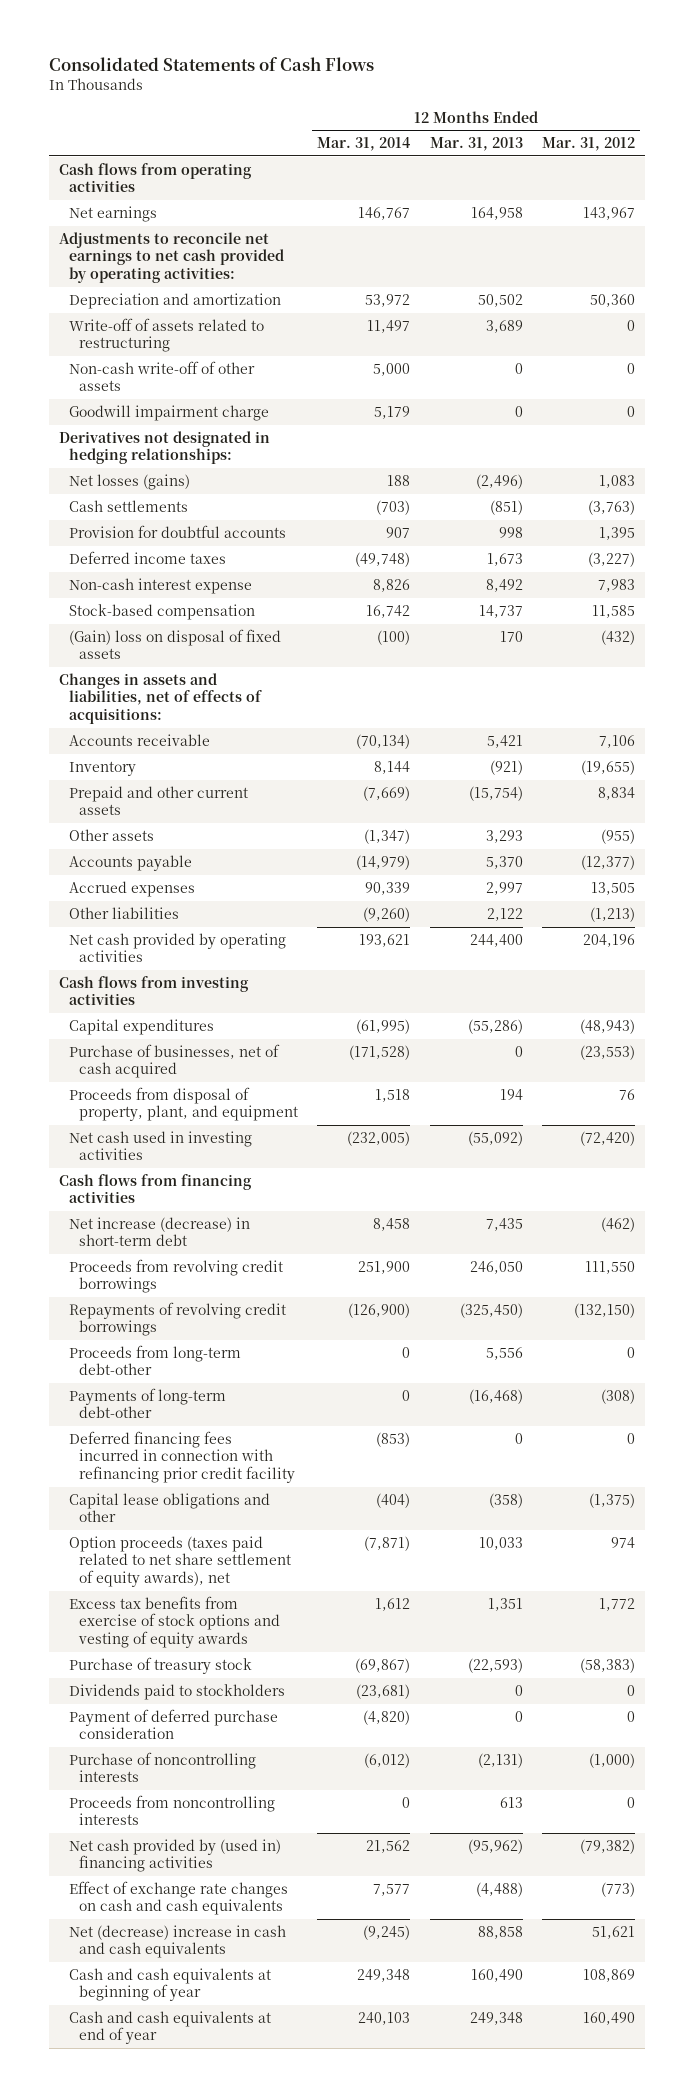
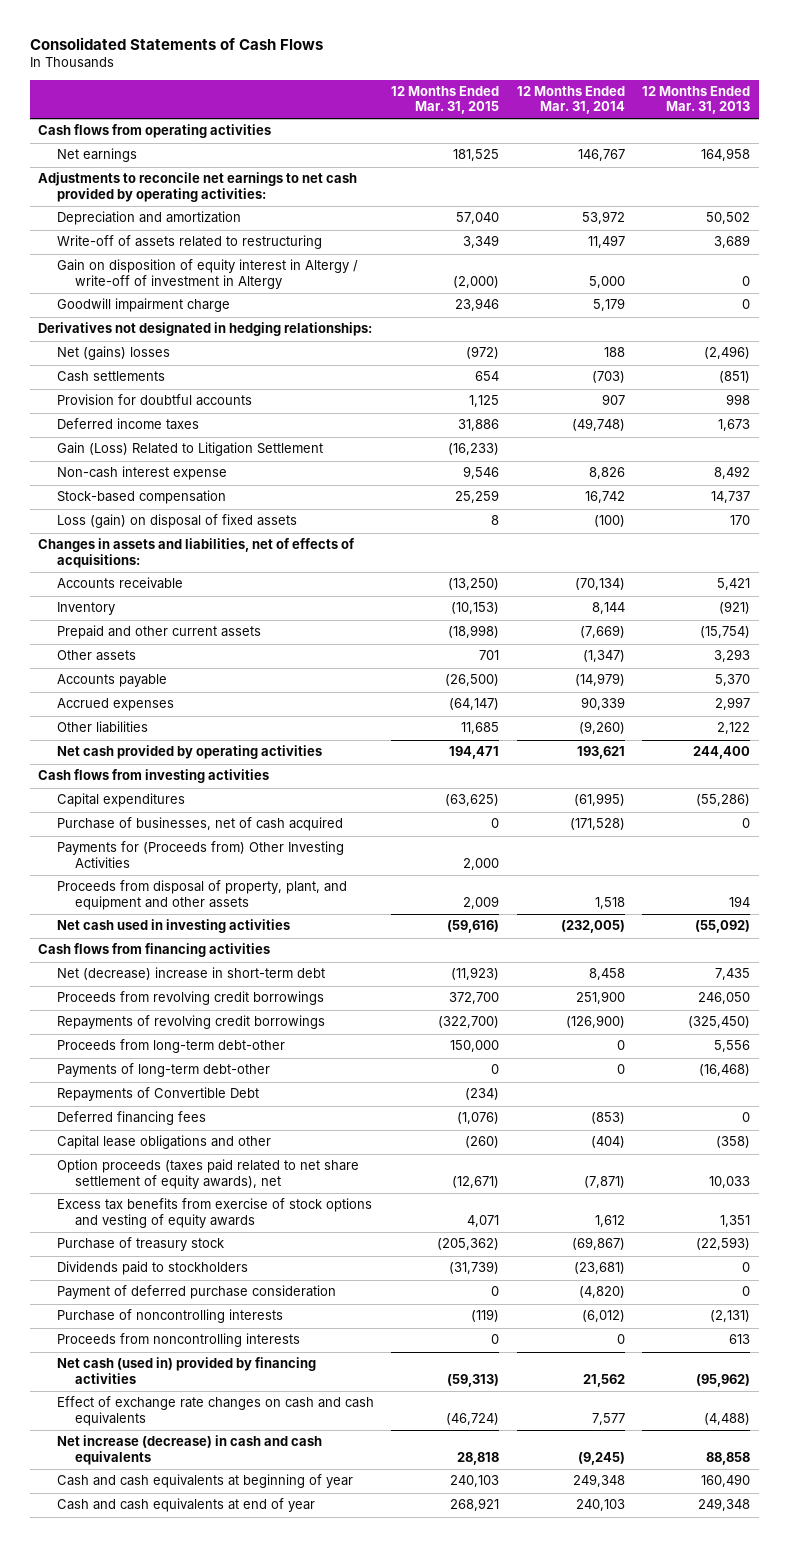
[542,137,636,152] Mar. 31, 2012 -> none
none -> [391,86,500,115] 12 Months Ended Mar. 31, 2015
[68,361,255,392] Non-cash write-off of other assets -> [56,259,358,289] Gain on disposition of equity interest in Altergy / write-off of investment in Altergy
[68,474,190,491] Net losses (gains) -> [56,346,170,361] Net (gains) losses
none -> [56,442,323,457] Gain (Loss) Related to Litigation Settlement
[68,629,281,660] (Gain) loss on disposal of fixed assets -> [56,514,297,529] Loss (gain) on disposal of fixed assets
none -> [56,841,344,868] Payments for (Proceeds from) Other Investing Activities
[68,1087,298,1122] Proceeds from disposal of property, plant, and equipment -> [56,880,347,910] Proceeds from disposal of property, plant, and equipment and other assets
[68,1217,250,1247] Net increase (decrease) in short-term debt -> [56,967,325,981] Net (decrease) increase in short-term debt
none -> [56,1087,259,1102] Repayments of Convertible Debt
[68,1431,295,1483] Deferred financing fees incurred in connection with refinancing prior credit facility -> [56,1111,206,1126] Deferred financing fees
[68,1839,281,1873] Net cash provided by (used in) financing activities -> [56,1357,316,1384] Net cash (used in) provided by financing activities
[68,1925,286,1959] Net (decrease) increase in cash and cash equivalents -> [56,1435,322,1465] Net increase (decrease) in cash and cash equivalents

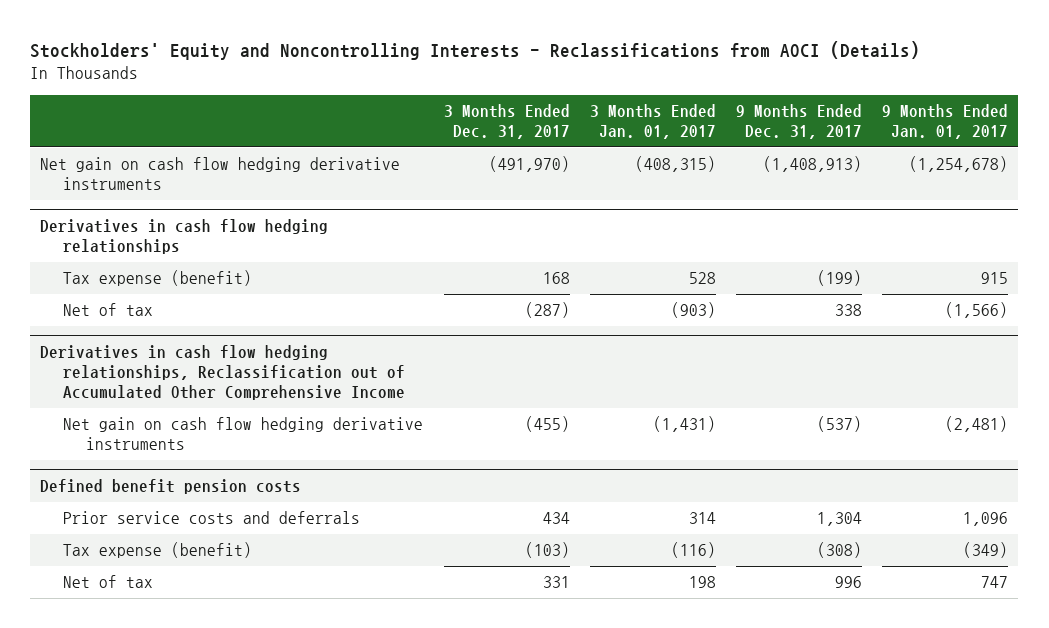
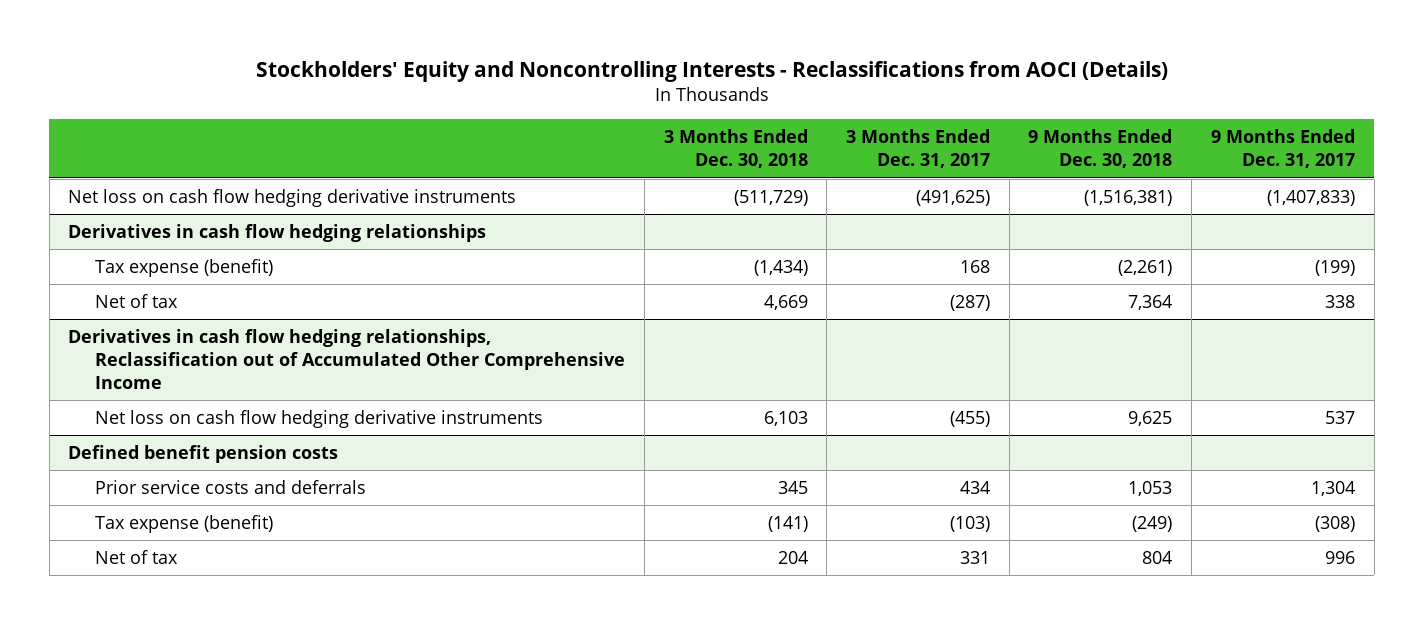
[589,104,716,140] 3 Months Ended Jan. 01, 2017 -> none
[882,104,1009,140] 9 Months Ended Jan. 01, 2017 -> none
none -> [663,129,808,169] 3 Months Ended Dec. 30, 2018
none -> [1028,129,1173,169] 9 Months Ended Dec. 30, 2018
[40,157,401,191] Net gain on cash flow hedging derivative instruments -> [68,189,517,208] Net loss on cash flow hedging derivative instruments
[488,156,570,173] (491,970) -> [916,190,991,207] (491,625)
[763,156,863,173] (1,408,913) -> [1266,190,1355,207] (1,407,833)
[63,417,424,451] Net gain on cash flow hedging derivative instruments -> [95,410,544,429] Net loss on cash flow hedging derivative instruments
[817,416,863,433] (537) -> [1324,411,1355,425] 537

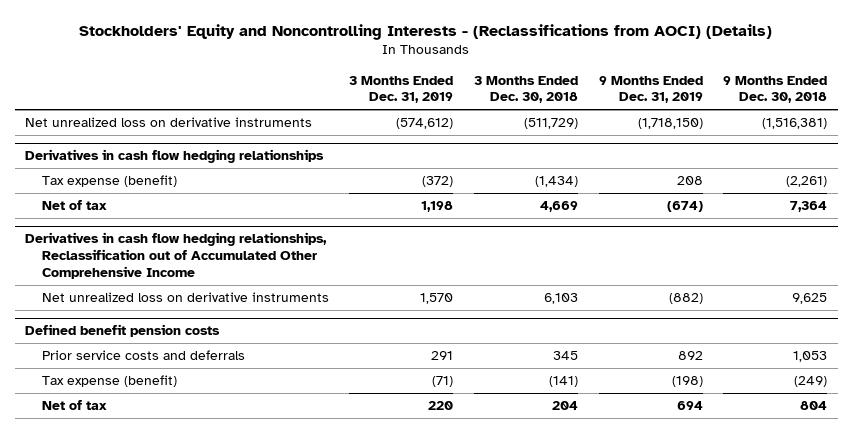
[255,61,1168,83] Stockholders' Equity and Noncontrolling Interests - Reclassifications from AOCI (Details) -> [79,23,773,40] Stockholders' Equity and Noncontrolling Interests - (Reclassifications from AOCI) (Details)
[846,129,991,169] 3 Months Ended Dec. 31, 2017 -> none
[1210,129,1355,169] 9 Months Ended Dec. 31, 2017 -> none
none -> [349,75,454,104] 3 Months Ended Dec. 31, 2019
none -> [598,75,703,104] 9 Months Ended Dec. 31, 2019
[68,189,517,208] Net loss on cash flow hedging derivative instruments -> [25,116,313,127] Net unrealized loss on derivative instruments
[95,410,544,429] Net loss on cash flow hedging derivative instruments -> [41,291,329,302] Net unrealized loss on derivative instruments

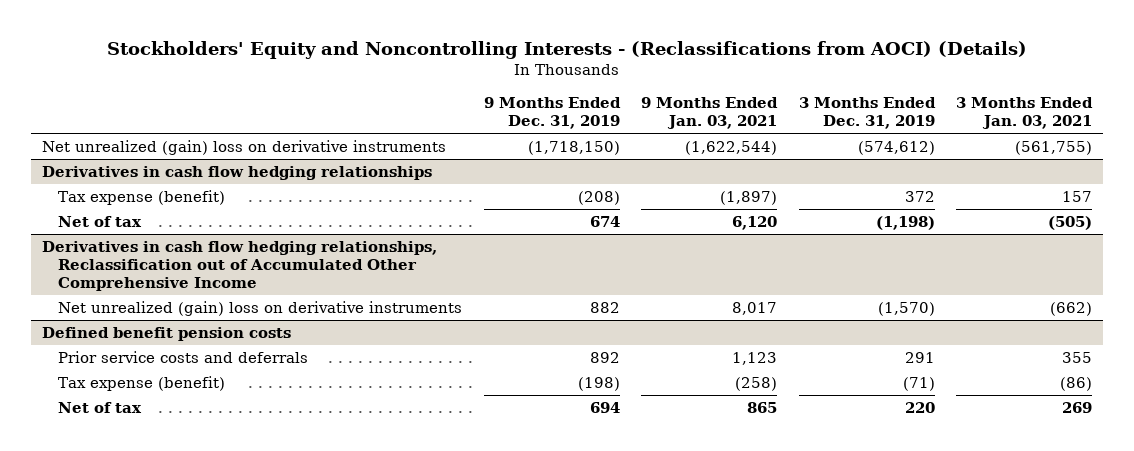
[474,75,579,104] 3 Months Ended Dec. 30, 2018 -> none
[723,75,828,104] 9 Months Ended Dec. 30, 2018 -> none
none -> [641,96,779,130] 9 Months Ended Jan. 03, 2021
none -> [956,96,1094,130] 3 Months Ended Jan. 03, 2021
[25,116,313,127] Net unrealized loss on derivative instruments -> [41,140,446,156] Net unrealized (gain) loss on derivative instruments
[422,175,454,187] (372) -> [904,191,935,203] 372
[676,175,703,185] 208 -> [577,191,620,206] (208)
[421,200,454,212] 1,198 -> [875,216,935,231] (1,198)
[666,200,703,212] (674) -> [589,216,620,228] 674
[41,291,329,302] Net unrealized loss on derivative instruments -> [58,301,463,317] Net unrealized (gain) loss on derivative instruments
[420,292,454,304] 1,570 -> [877,302,935,317] (1,570)
[668,292,703,304] (882) -> [589,302,620,314] 882

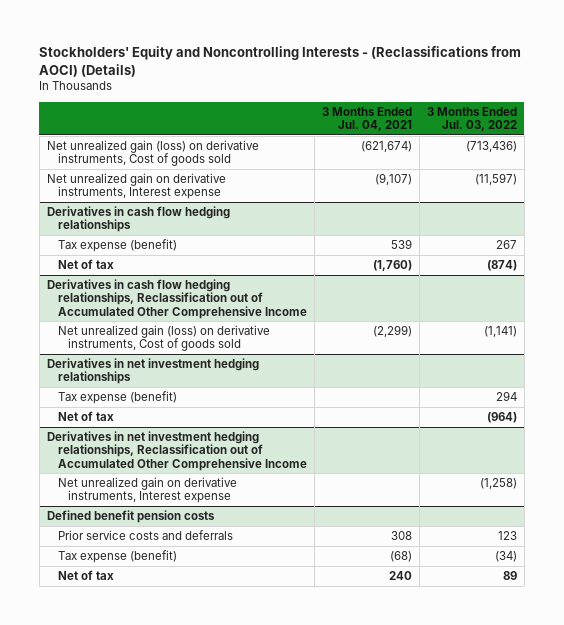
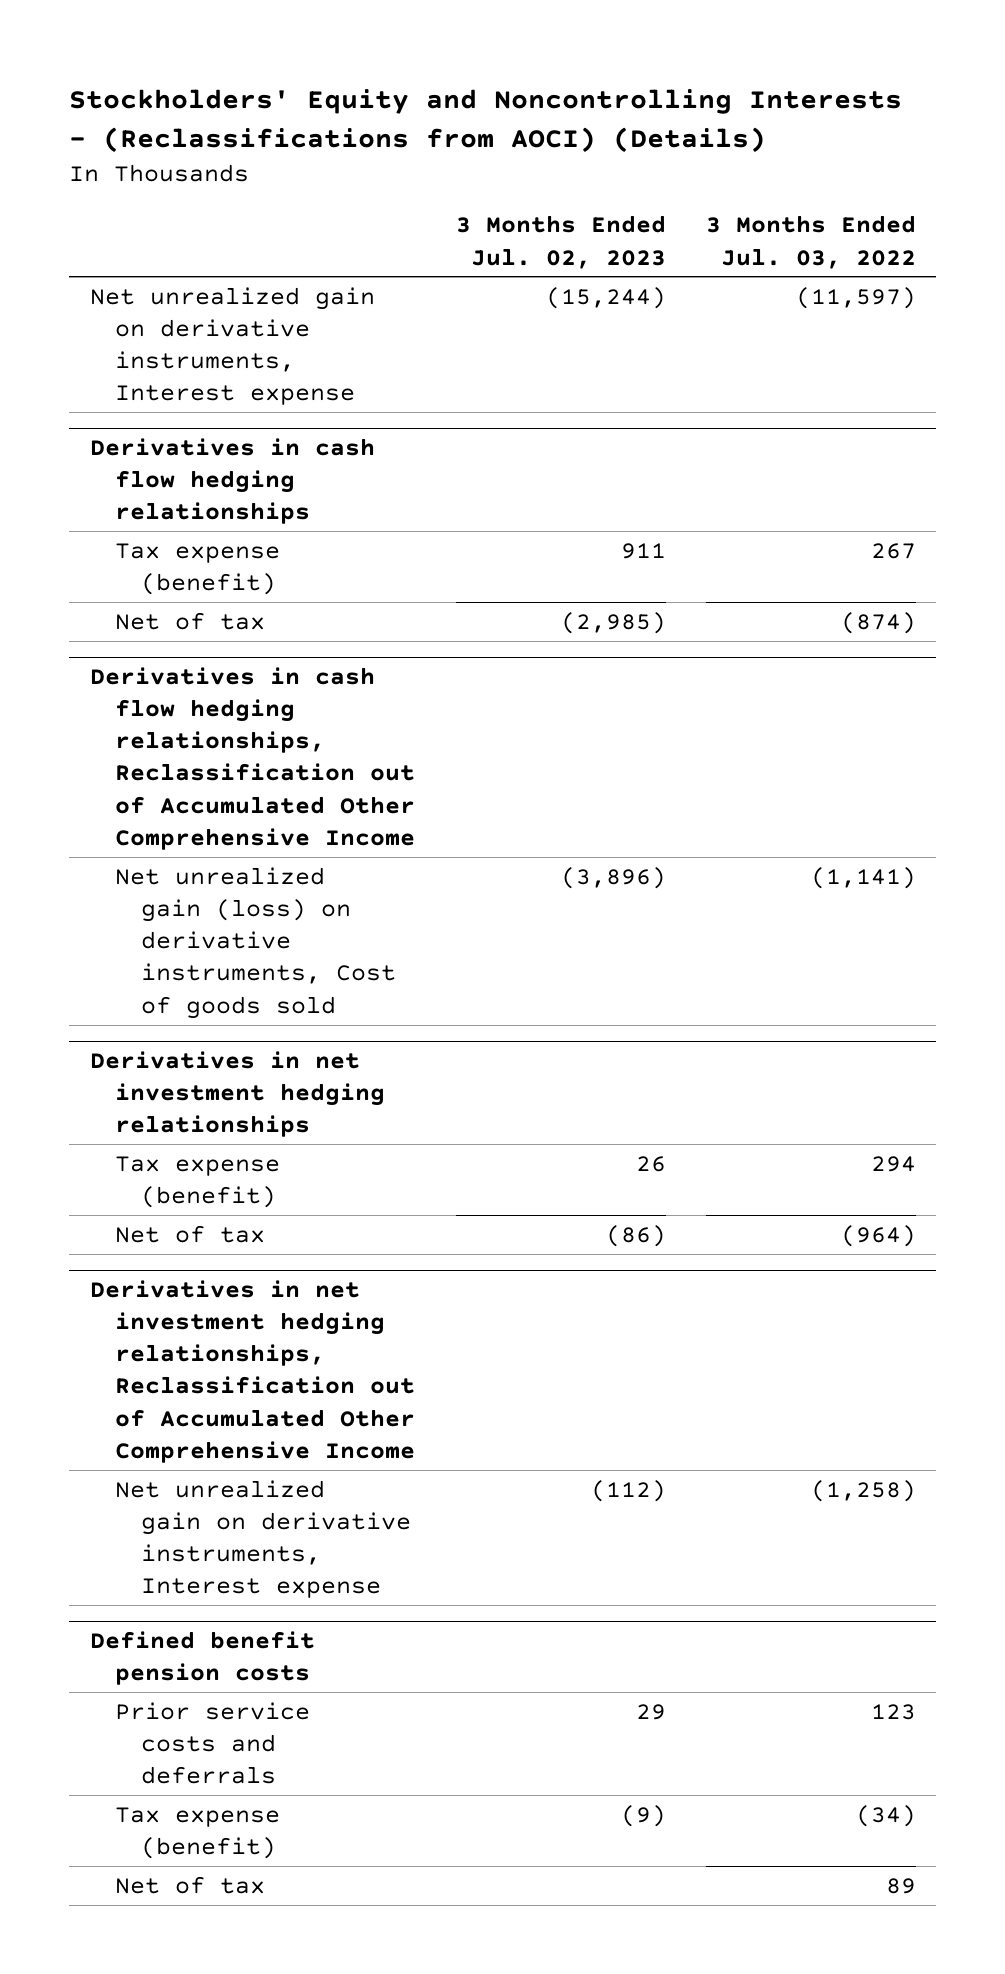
[321,106,412,132] 3 Months Ended Jul. 04, 2021 -> none
none -> [455,215,666,269] 3 Months Ended Jul. 02, 2023
[46,140,259,167] Net unrealized gain (loss) on derivative instruments, Cost of goods sold -> none

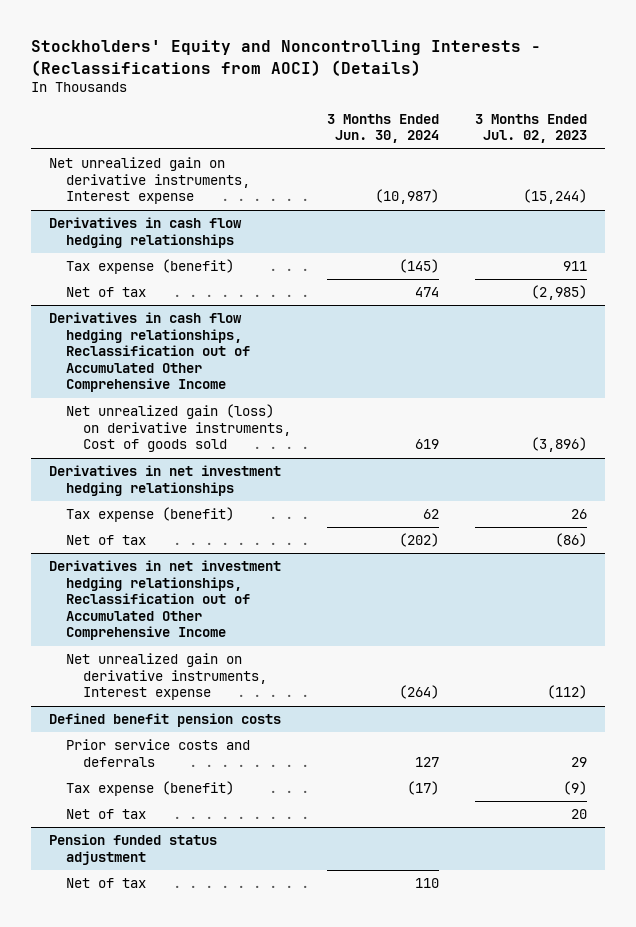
[705,215,916,269] 3 Months Ended Jul. 03, 2022 -> none
none -> [326,113,439,144] 3 Months Ended Jun. 30, 2024
none -> [66,809,147,820] Net of tax
none -> [49,834,218,865] Pension funded status adjustment

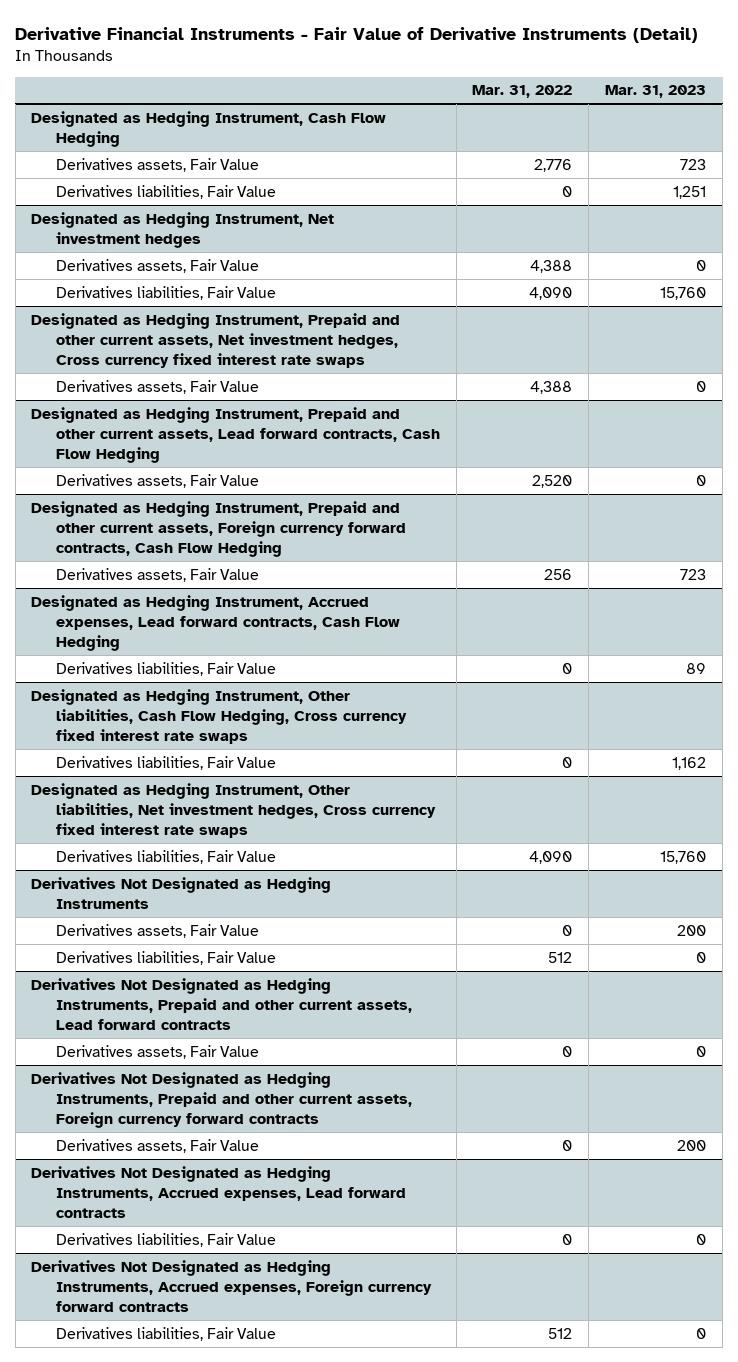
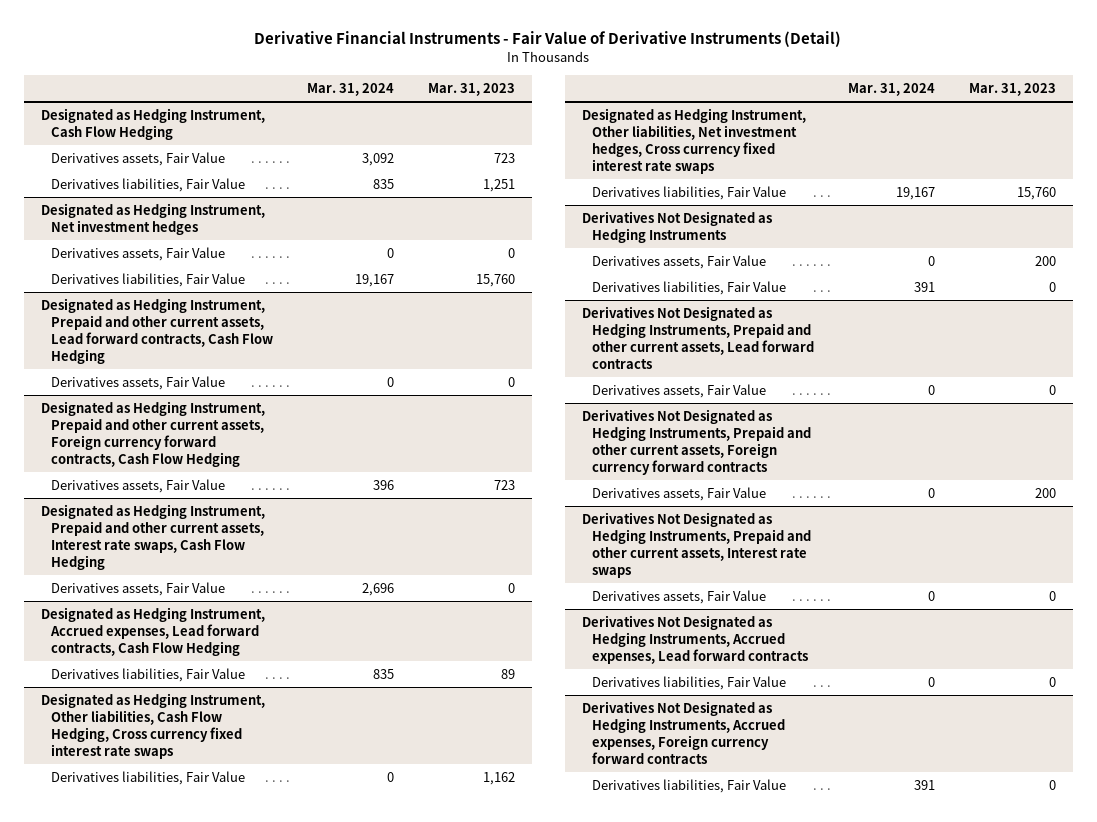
[472,85,573,99] Mar. 31, 2022 -> none
none -> [306,82,394,96] Mar. 31, 2024
[31,312,401,369] Designated as Hedging Instrument, Prepaid and other current assets, Net investment hedges, Cross currency fixed interest rate swaps -> none
[55,379,259,394] Derivatives assets, Fair Value -> none
none -> [40,503,265,570] Designated as Hedging Instrument, Prepaid and other current assets, Interest rate swaps, Cash Flow Hedging
none -> [50,581,225,596] Derivatives assets, Fair Value
none -> [581,511,811,578] Derivatives Not Designated as Hedging Instruments, Prepaid and other current assets, Interest rate swaps
none -> [591,589,766,604] Derivatives assets, Fair Value

